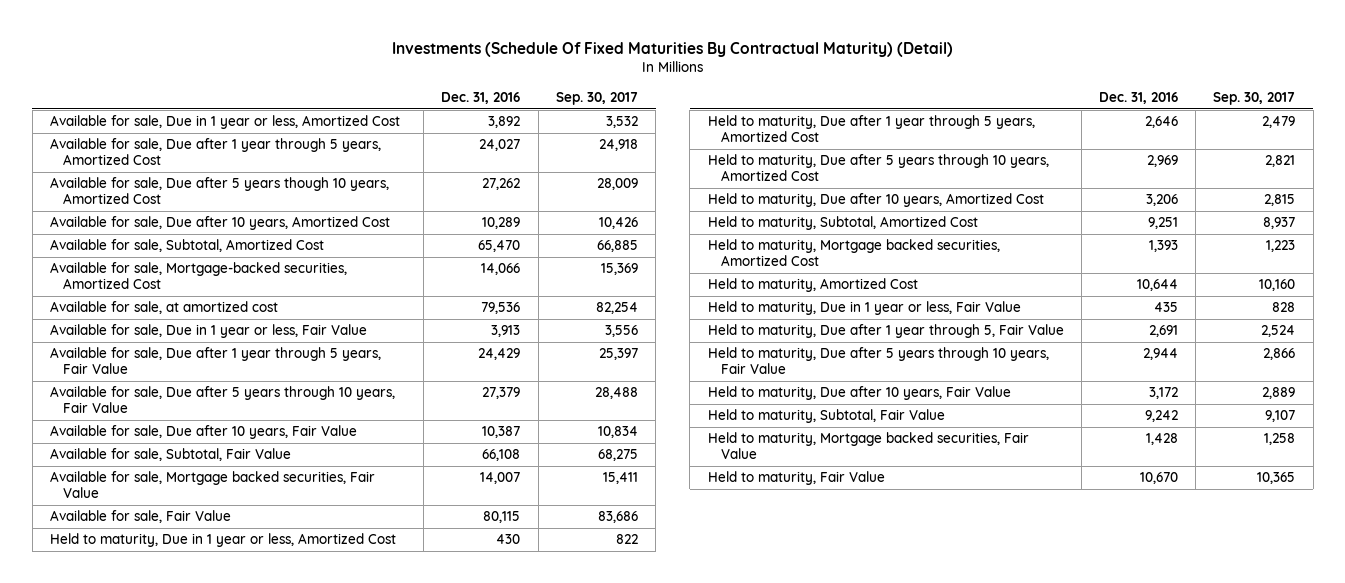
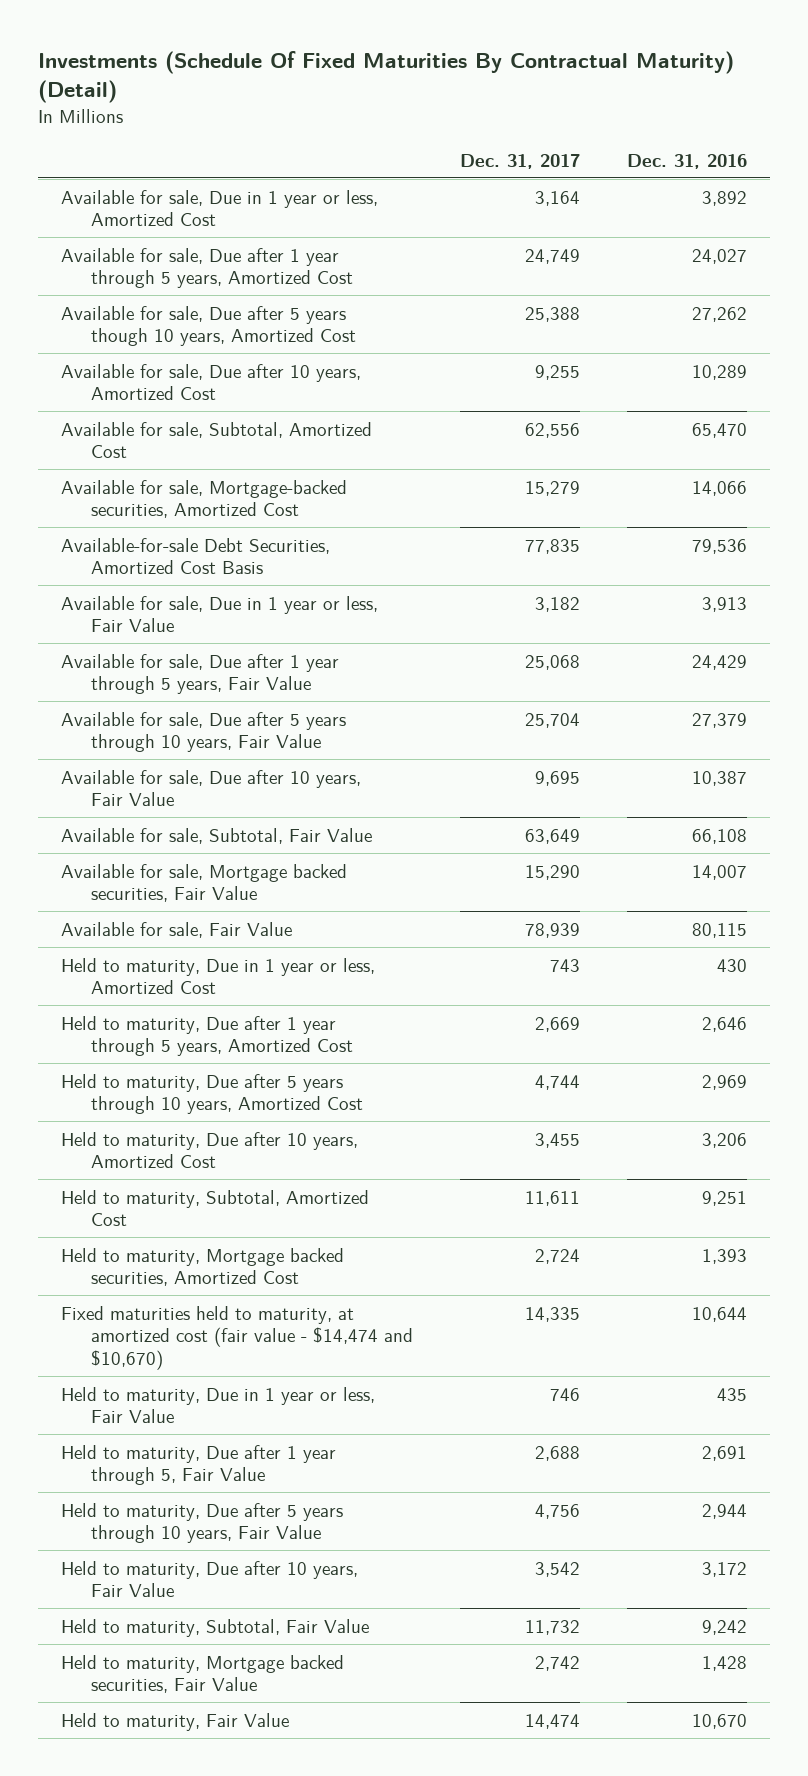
[555,92,638,106] Sep. 30, 2017 -> none
none -> [459,153,580,169] Dec. 31, 2017
[50,301,279,315] Available for sale, at amortized cost -> [61,537,331,575] Available-for-sale Debt Securities, Amortized Cost Basis
[707,278,918,293] Held to maturity, Amortized Cost -> [61,1305,413,1371] Fixed maturities held to maturity, at amortized cost (fair value - $14,474 and $10,670)

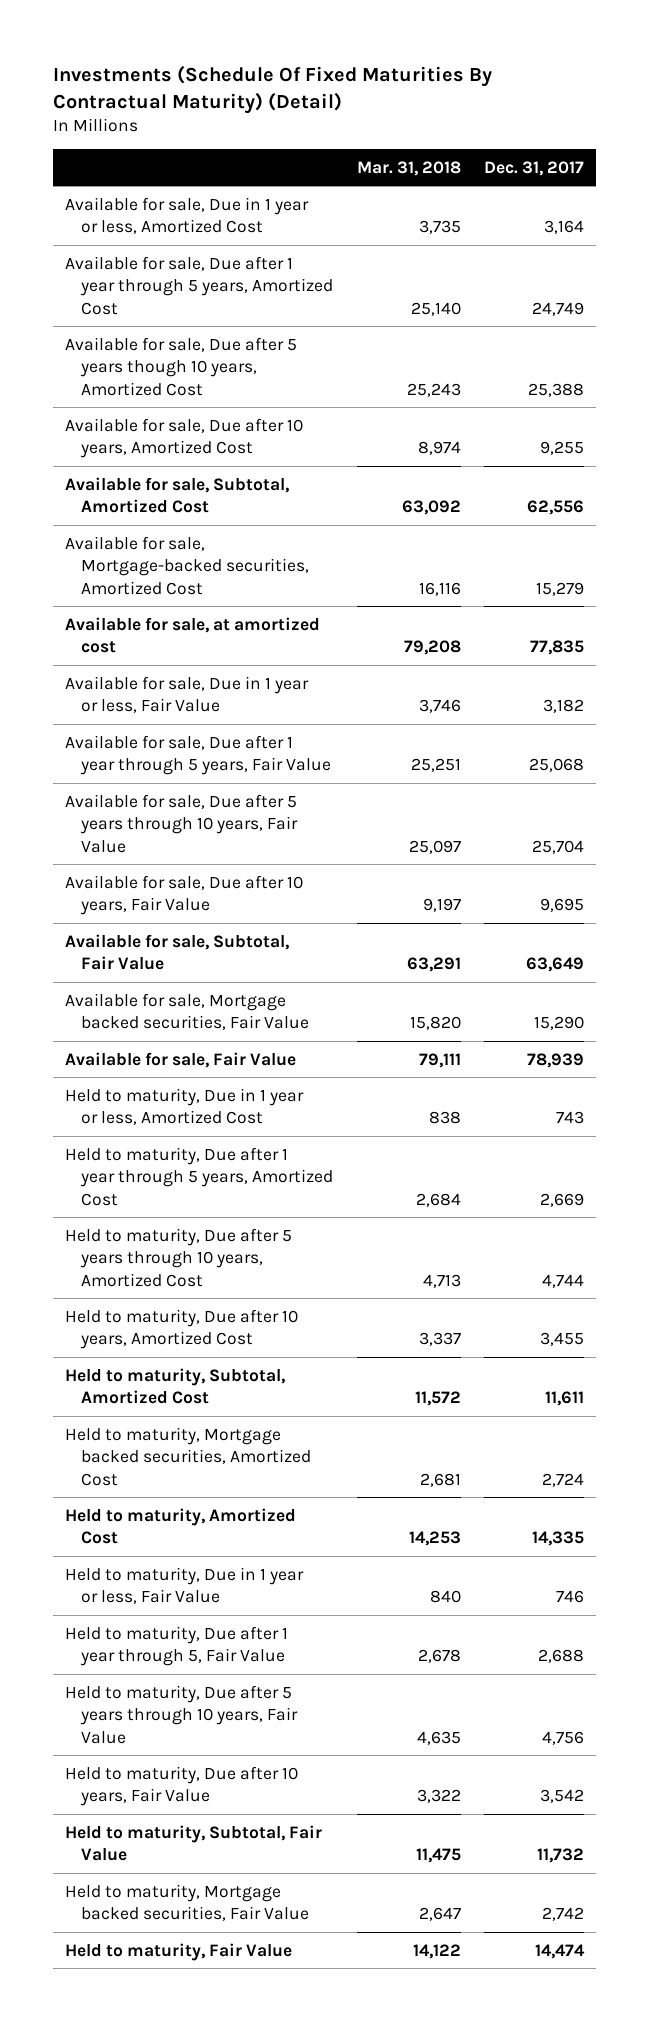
[626,153,747,169] Dec. 31, 2016 -> none
none -> [356,160,461,176] Mar. 31, 2018
[61,537,331,575] Available-for-sale Debt Securities, Amortized Cost Basis -> [65,616,321,654] Available for sale, at amortized cost
[61,1305,413,1371] Fixed maturities held to maturity, at amortized cost (fair value - $14,474 and $10,670) -> [65,1507,297,1545] Held to maturity, Amortized Cost

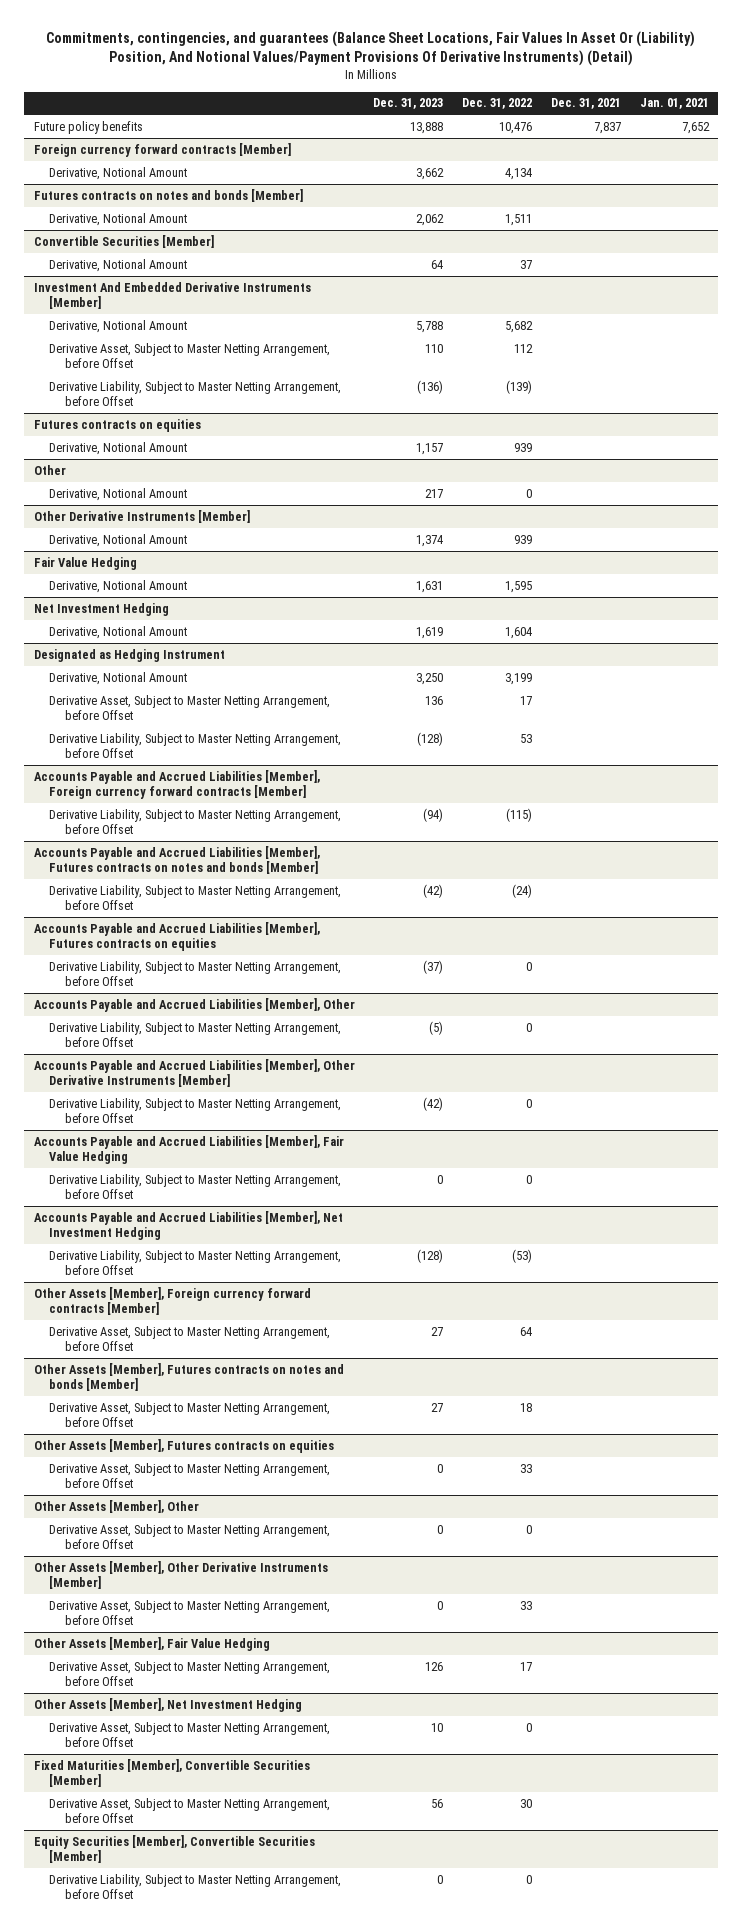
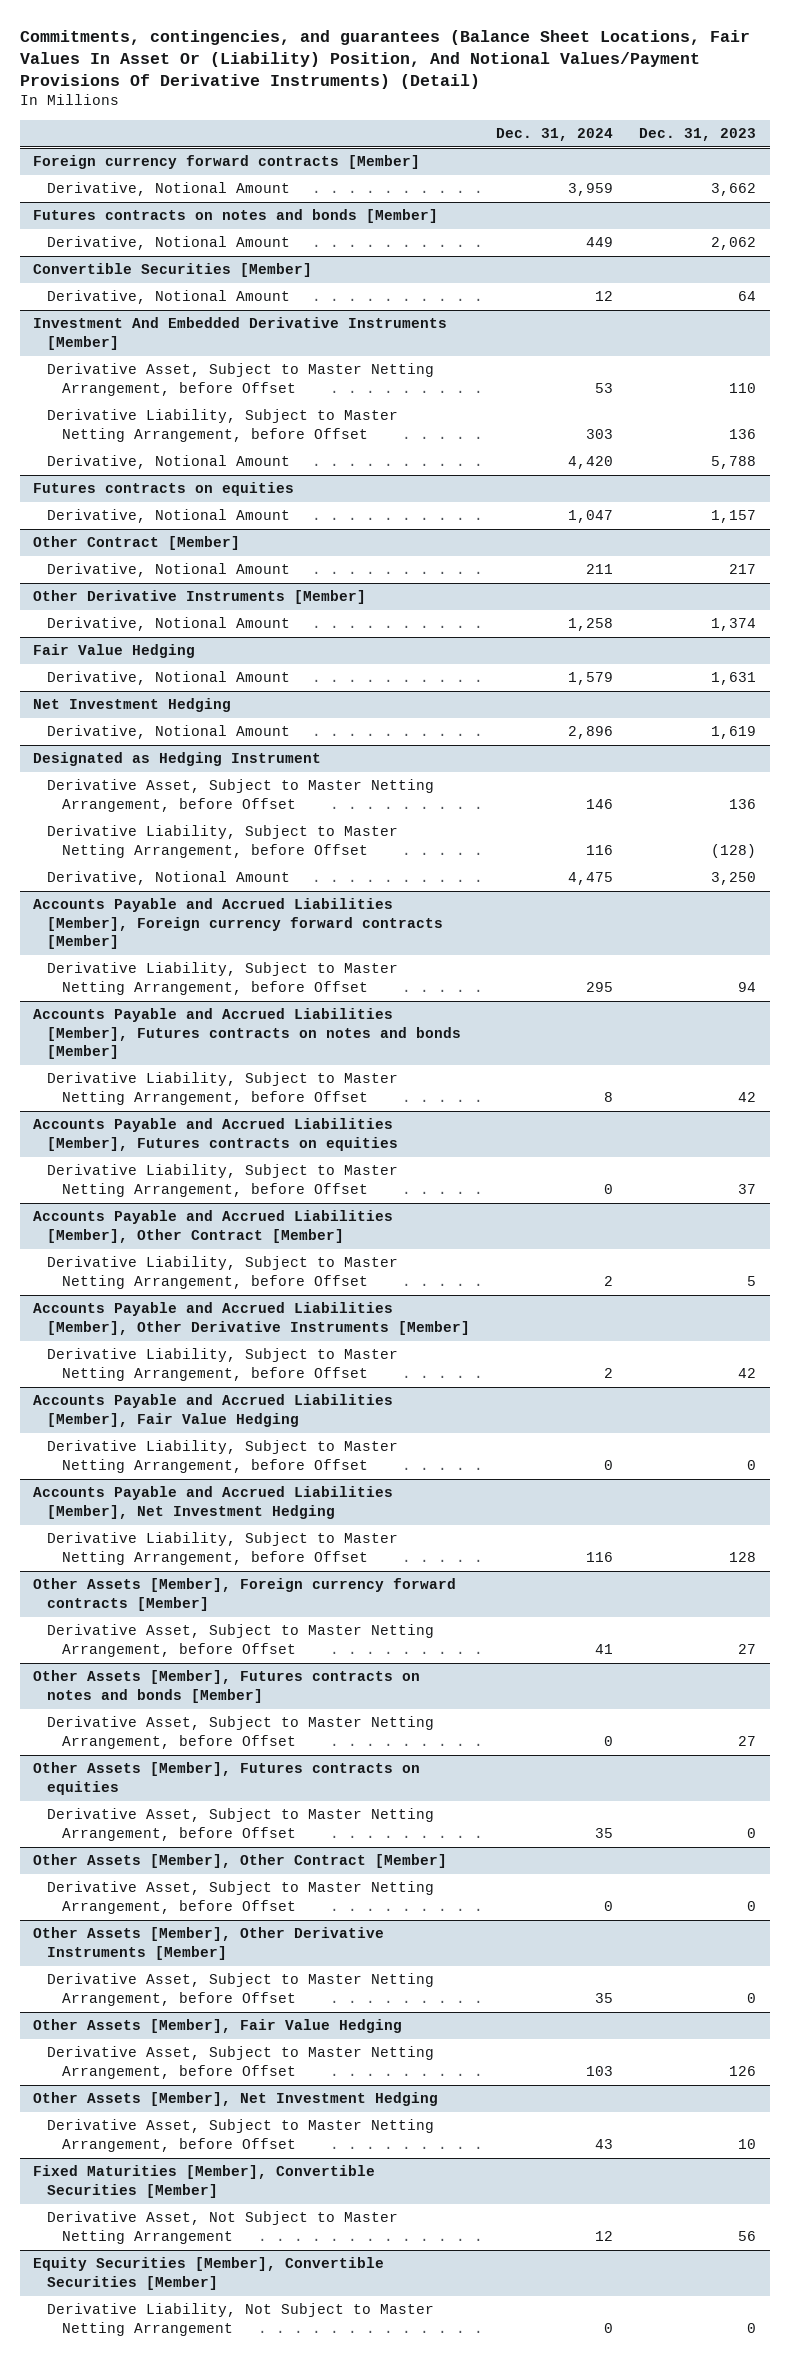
[462,98,533,110] Dec. 31, 2022 -> none
[551,98,622,110] Dec. 31, 2021 -> none
[639,98,709,110] Jan. 01, 2021 -> none
none -> [496,127,614,141] Dec. 31, 2024
[33,120,143,134] Future policy benefits -> none
[417,379,444,394] (136) -> [729,428,757,439] 136
[49,319,188,333] Derivative, Notional Amount -> [47,455,291,470] Derivative, Notional Amount
[33,464,66,475] Other -> none
none -> [32,536,240,551] Other Contract [Member]
[49,671,188,685] Derivative, Notional Amount -> [47,871,291,886] Derivative, Notional Amount
[423,807,444,822] (94) -> [738,981,757,992] 94
[423,883,444,898] (42) -> [738,1091,757,1102] 42
[423,959,444,974] (37) -> [738,1183,757,1194] 37
[33,997,355,1012] Accounts Payable and Accrued Liabilities [Member], Other -> [32,1210,393,1243] Accounts Payable and Accrued Liabilities [Member], Other Contract [Member]
[429,1020,444,1035] (5) -> [747,1275,757,1286] 5
[423,1096,444,1111] (42) -> [738,1367,757,1378] 42
[417,1248,444,1263] (128) -> [729,1551,757,1562] 128
[33,1499,199,1513] Other Assets [Member], Other -> [32,1854,447,1869] Other Assets [Member], Other Contract [Member]
[49,1797,331,1824] Derivative Asset, Subject to Master Netting Arrangement, before Offset -> [47,2211,399,2244] Derivative Asset, Not Subject to Master Netting Arrangement
[49,1873,342,1900] Derivative Liability, Subject to Master Netting Arrangement, before Offset -> [47,2303,435,2336] Derivative Liability, Not Subject to Master Netting Arrangement

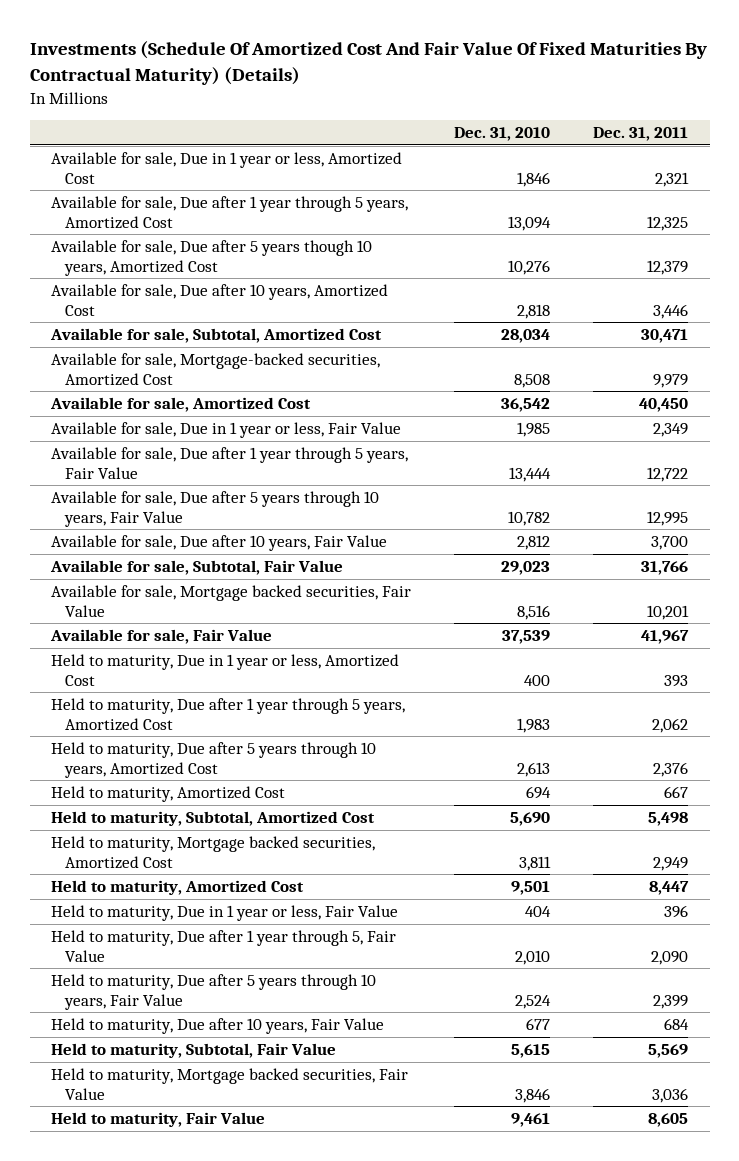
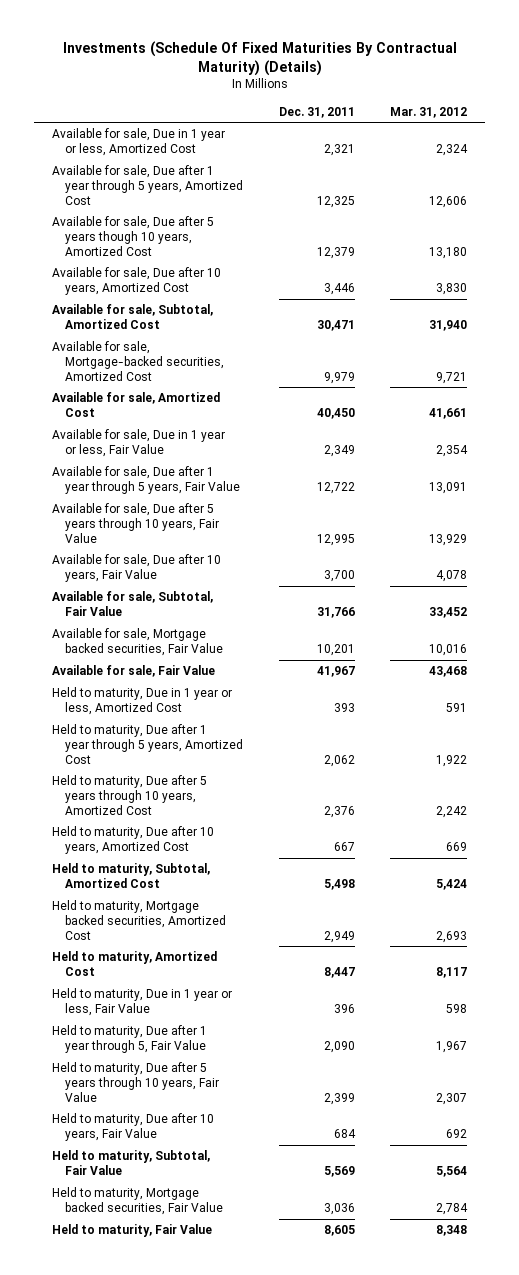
[29,41,707,86] Investments (Schedule Of Amortized Cost And Fair Value Of Fixed Maturities By Contractual Maturity) (Details) -> [62,41,457,76] Investments (Schedule Of Fixed Maturities By Contractual Maturity) (Details)
[454,127,551,142] Dec. 31, 2010 -> none
none -> [390,106,468,118] Mar. 31, 2012
[51,786,286,803] Held to maturity, Amortized Cost -> [52,826,215,854] Held to maturity, Due after 10 years, Amortized Cost

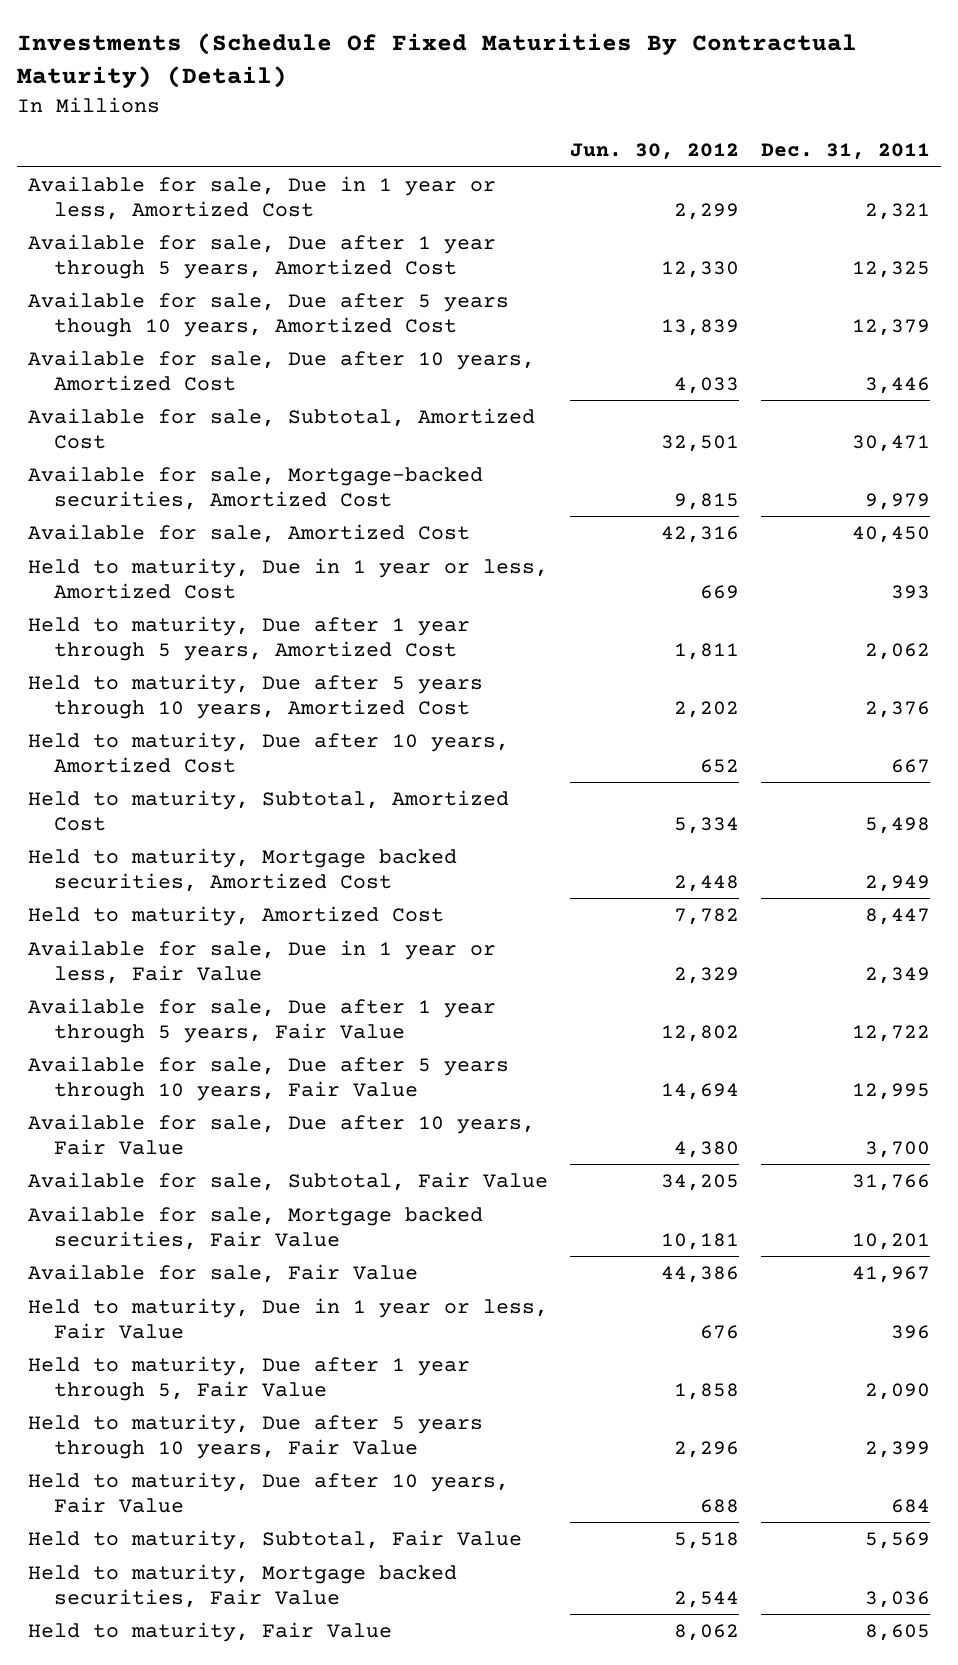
[62,41,457,76] Investments (Schedule Of Fixed Maturities By Contractual Maturity) (Details) -> [17,33,858,89] Investments (Schedule Of Fixed Maturities By Contractual Maturity) (Detail)
[390,106,468,118] Mar. 31, 2012 -> none
none -> [569,143,739,161] Jun. 30, 2012
[52,429,226,457] Available for sale, Due in 1 year or less, Fair Value -> [28,940,497,984] Available for sale, Due in 1 year or less, Fair Value
[52,466,240,494] Available for sale, Due after 1 year through 5 years, Fair Value -> [28,998,497,1043] Available for sale, Due after 1 year through 5 years, Fair Value
[52,503,219,543] Available for sale, Due after 5 years through 10 years, Fair Value -> [28,1056,510,1101] Available for sale, Due after 5 years through 10 years, Fair Value
[52,554,222,582] Available for sale, Due after 10 years, Fair Value -> [28,1114,536,1155] Available for sale, Due after 10 years, Fair Value
[52,591,214,616] Available for sale, Subtotal, Fair Value -> [28,1172,549,1192] Available for sale, Subtotal, Fair Value
[52,628,223,656] Available for sale, Mortgage backed securities, Fair Value -> [28,1206,484,1250] Available for sale, Mortgage backed securities, Fair Value
[52,665,216,678] Available for sale, Fair Value -> [28,1264,419,1284] Available for sale, Fair Value

